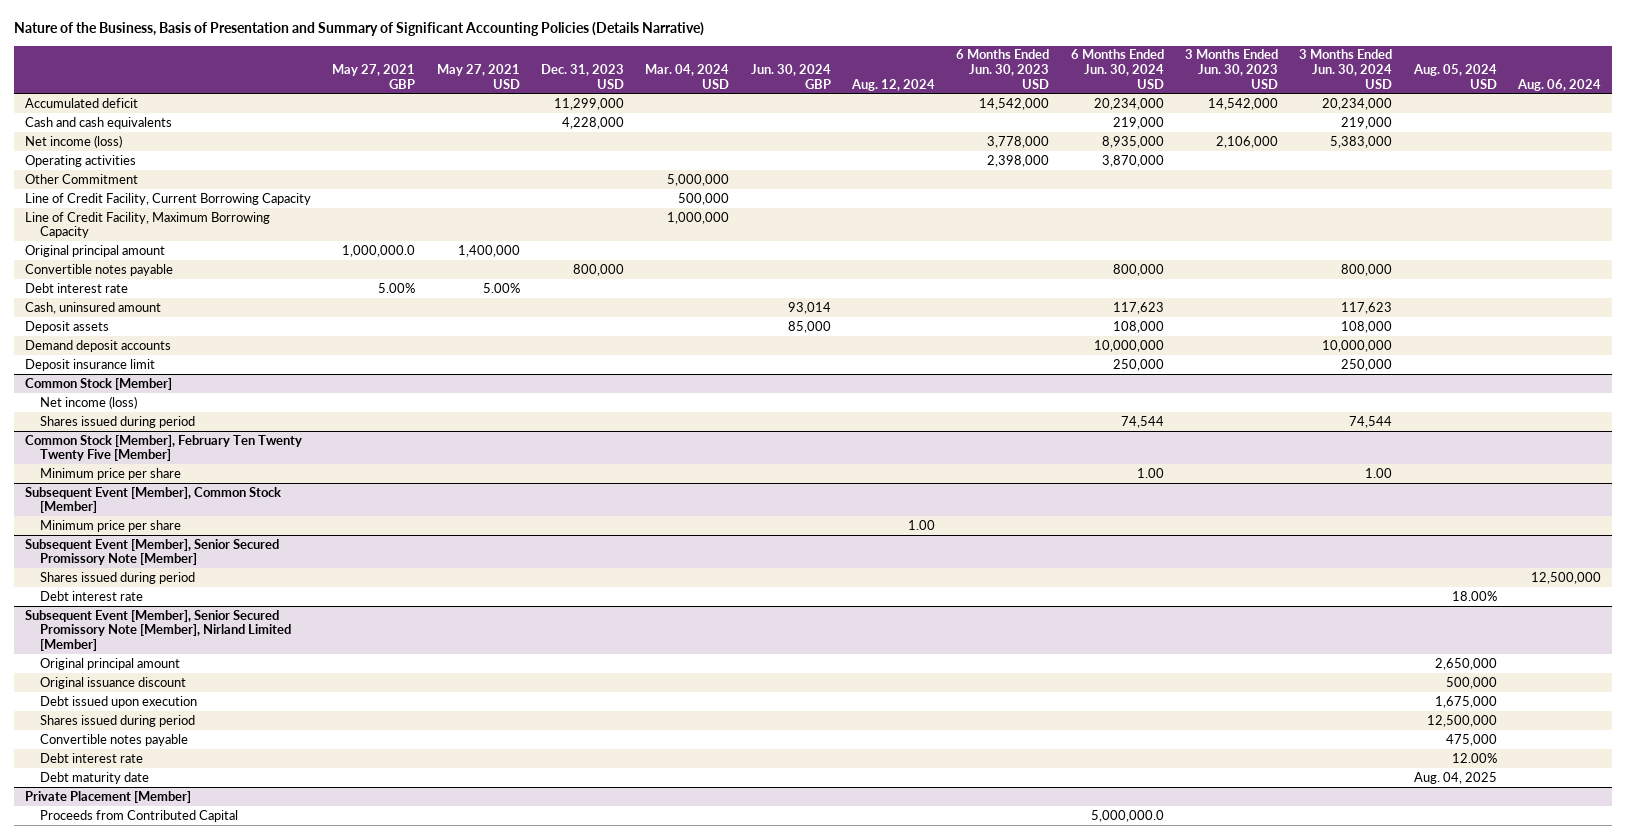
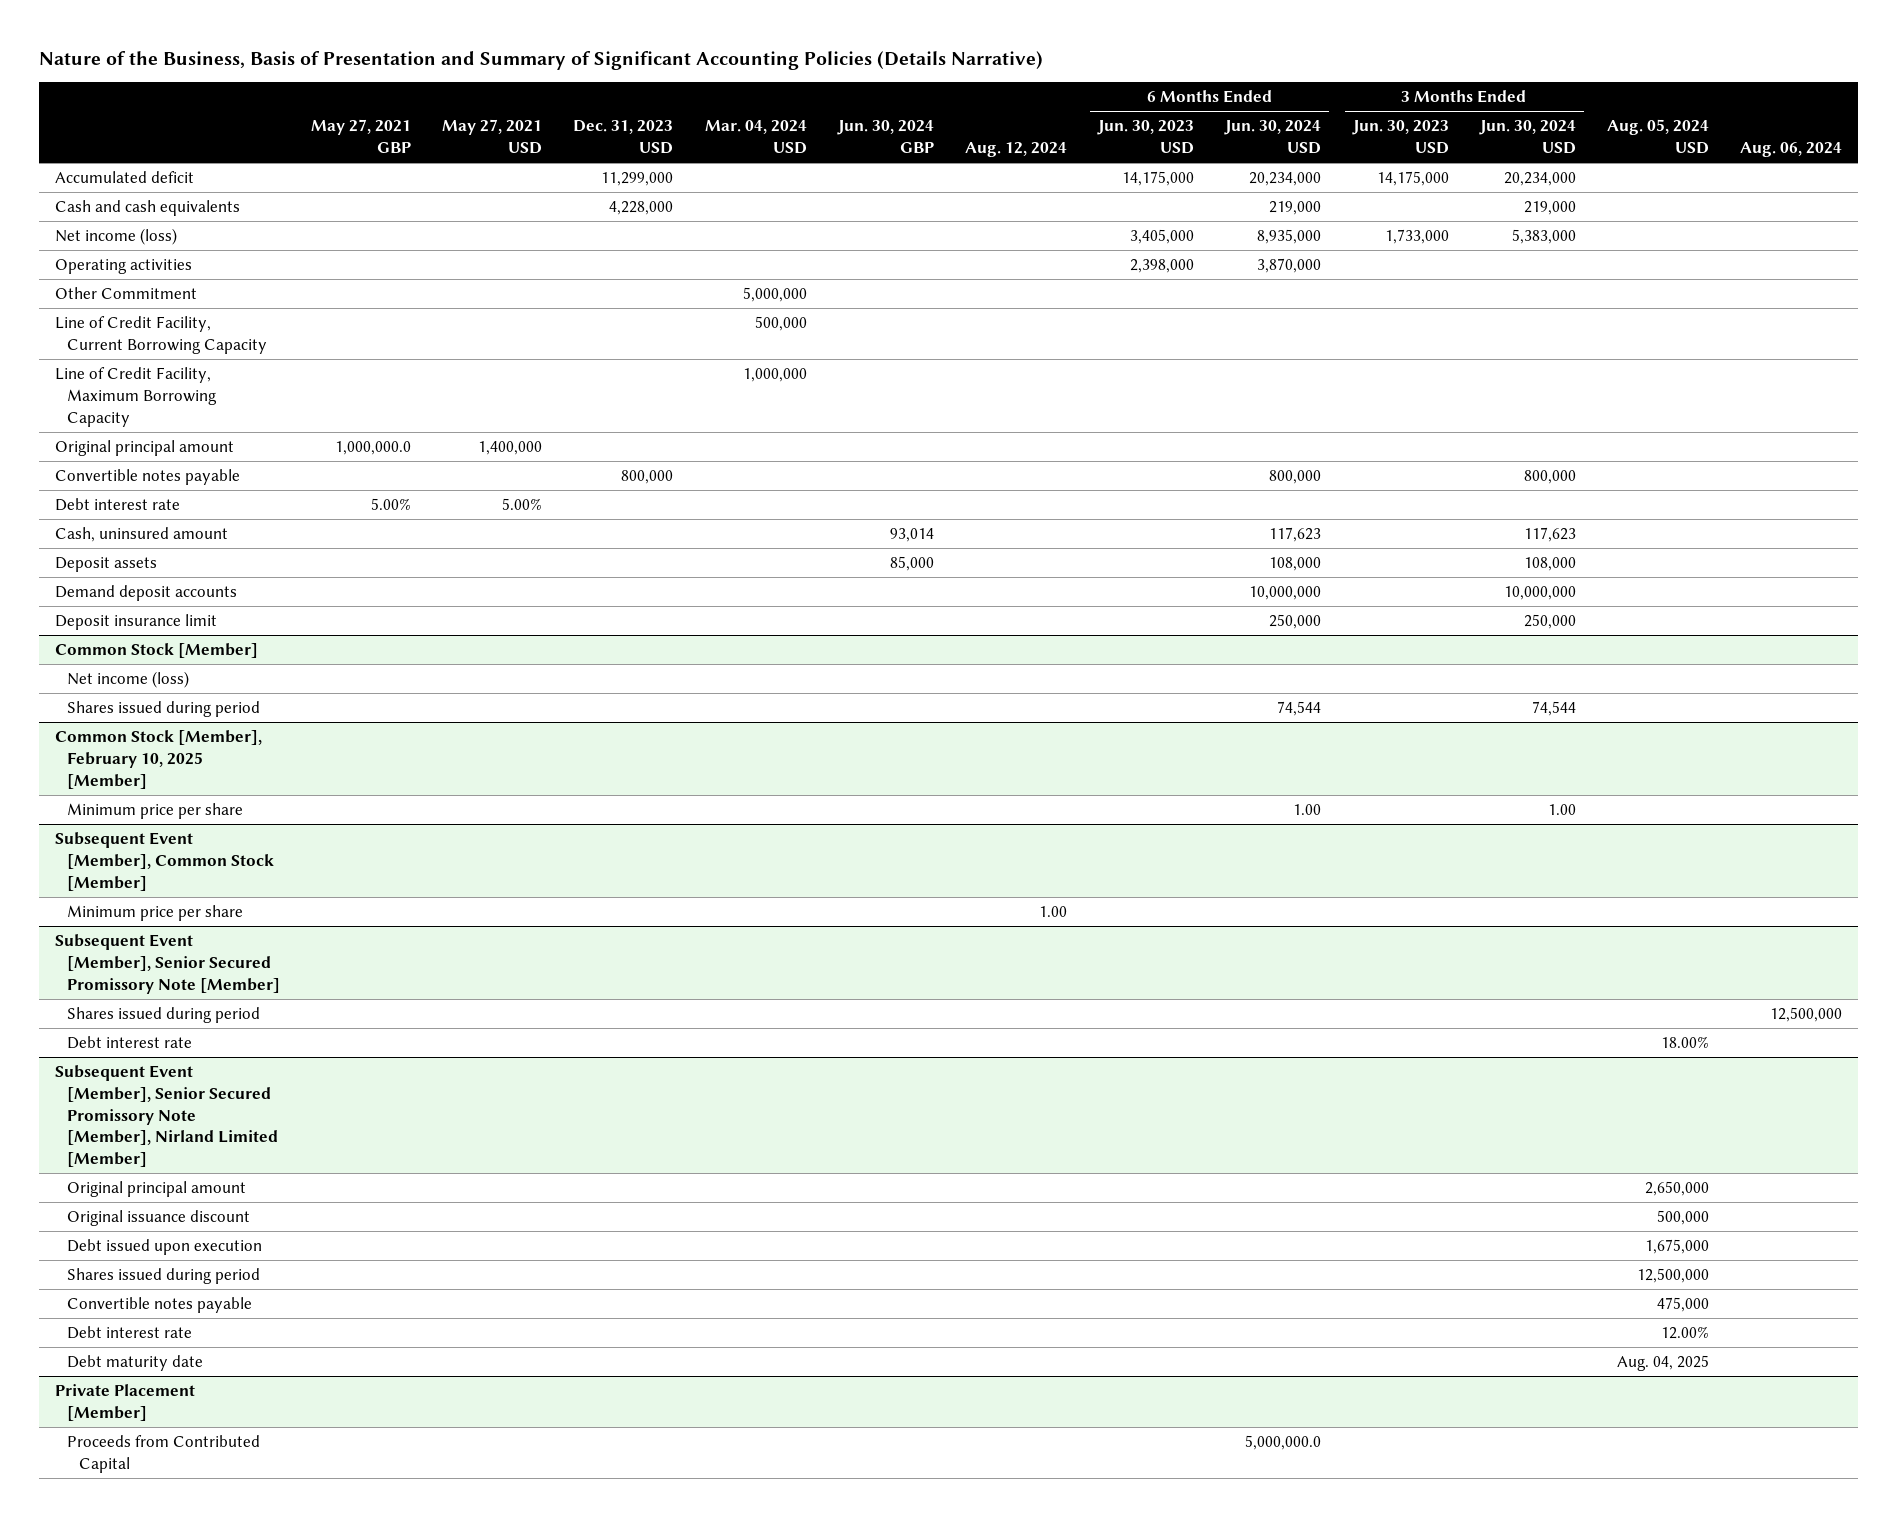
[979,97,1050,110] 14,542,000 -> [1122,171,1195,187] 14,175,000
[1208,97,1279,110] 14,542,000 -> [1376,171,1449,187] 14,175,000
[987,135,1050,148] 3,778,000 -> [1130,229,1195,245] 3,405,000
[1216,135,1279,148] 2,106,000 -> [1384,229,1449,245] 1,733,000
[24,434,302,462] Common Stock [Member], February Ten Twenty Twenty Five [Member] -> [54,730,262,789] Common Stock [Member], February 10, 2025 [Member]

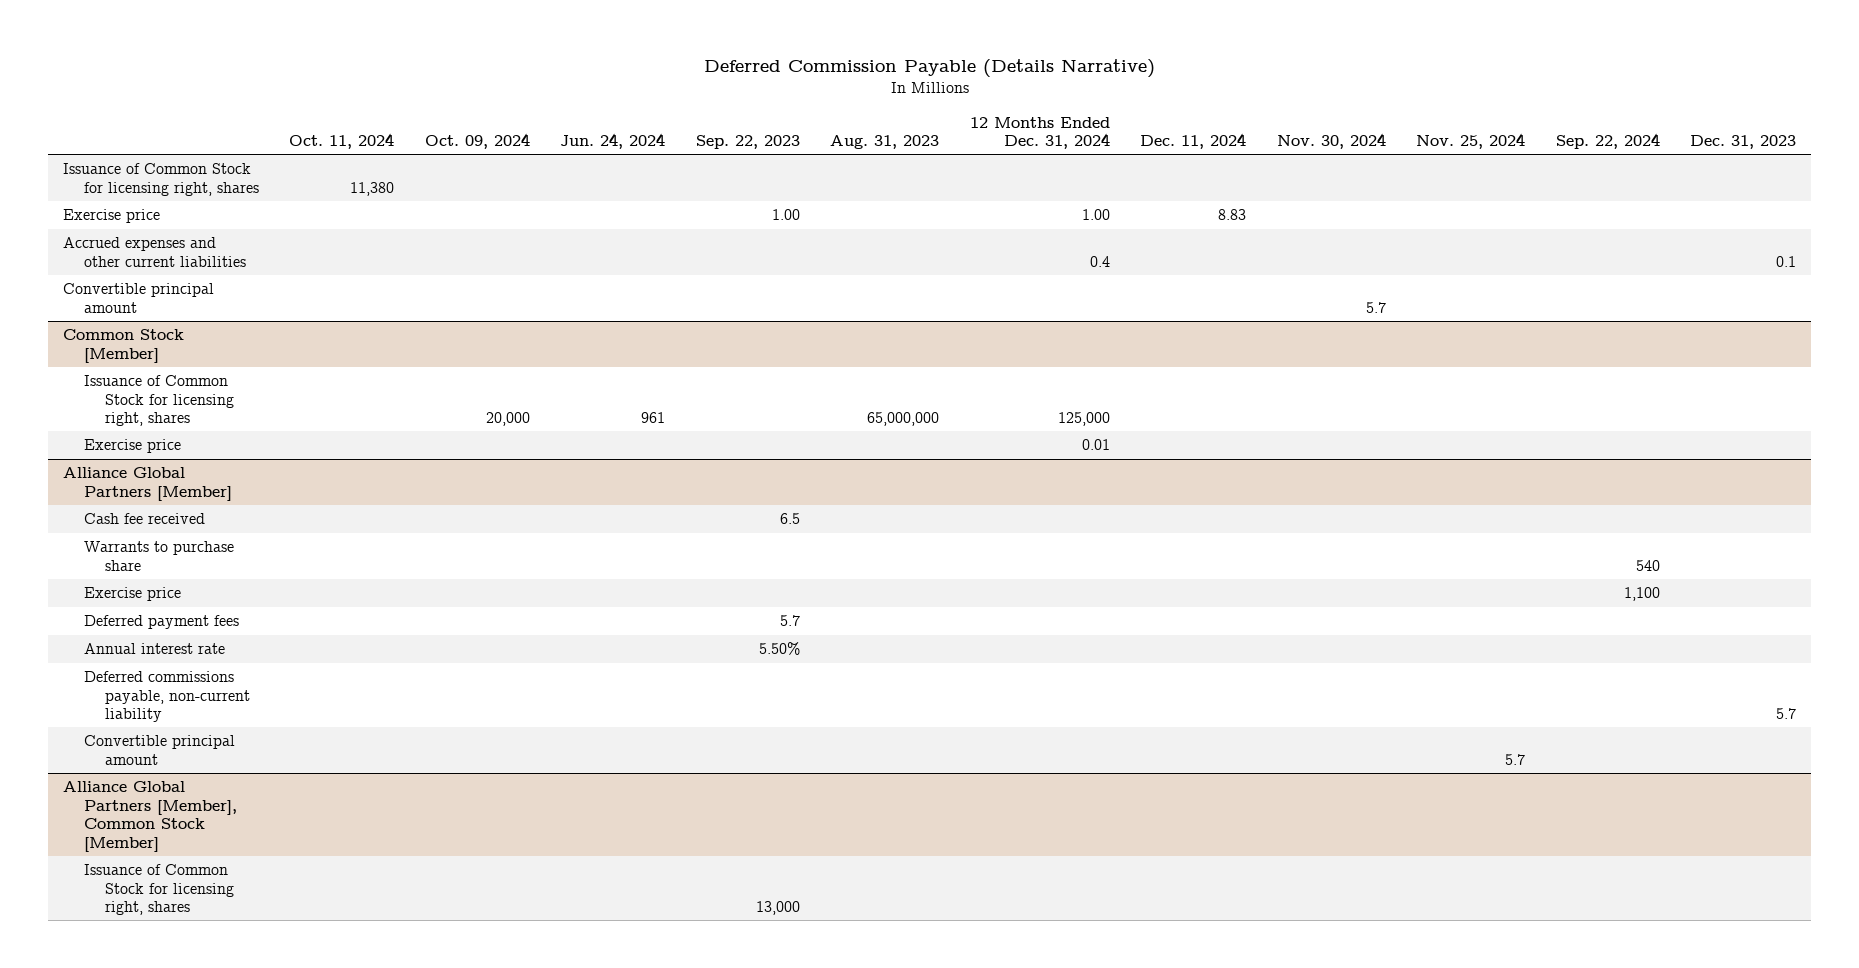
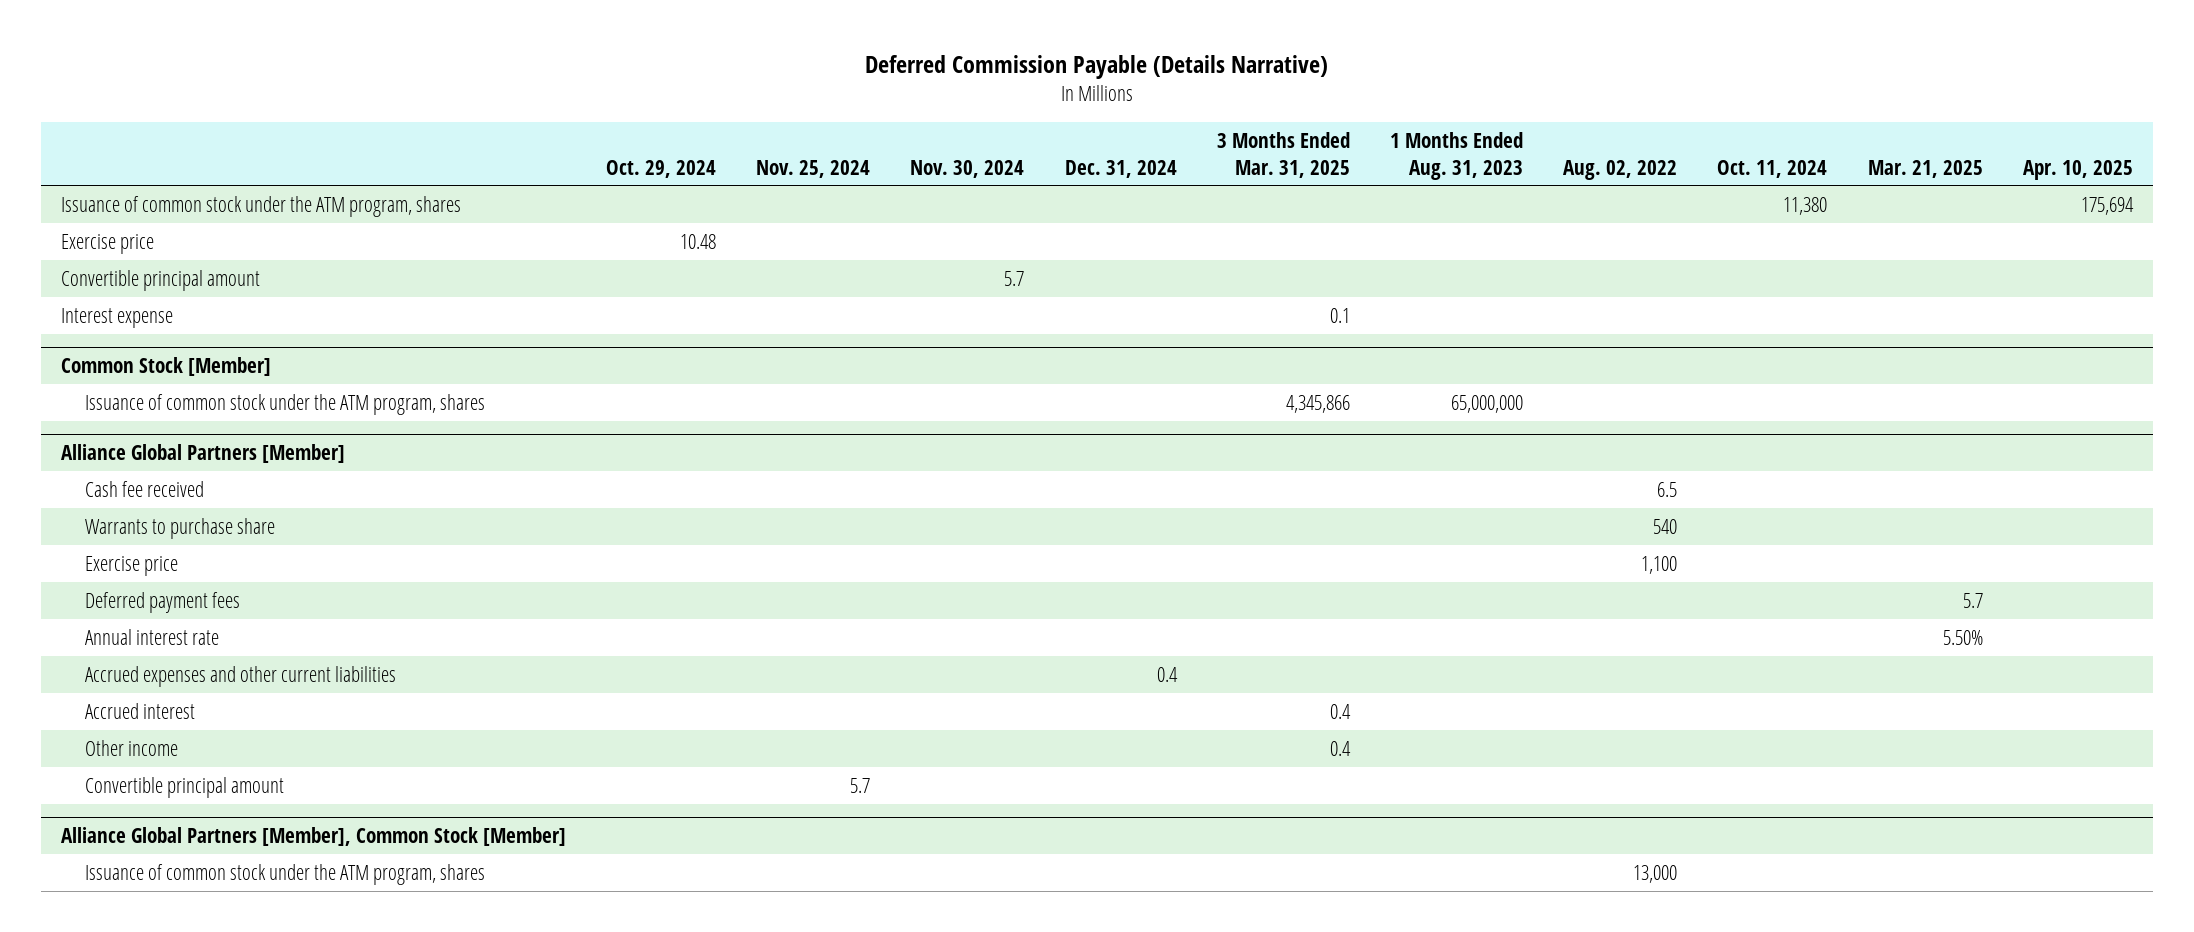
[424,132,530,149] Oct. 09, 2024 -> none
[560,132,666,149] Jun. 24, 2024 -> none
[695,134,800,149] Sep. 22, 2023 -> none
[830,134,940,149] Aug. 31, 2023 -> none
[969,116,1110,149] 12 Months Ended Dec. 31, 2024 -> none
[1140,132,1247,149] Dec. 11, 2024 -> none
[1555,132,1660,149] Sep. 22, 2024 -> none
[1690,134,1797,149] Dec. 31, 2023 -> none
none -> [606,159,717,178] Oct. 29, 2024
none -> [1064,159,1177,178] Dec. 31, 2024
none -> [1216,132,1350,178] 3 Months Ended Mar. 31, 2025
none -> [1390,132,1524,180] 1 Months Ended Aug. 31, 2023
none -> [1563,159,1678,180] Aug. 02, 2022
none -> [1867,159,1983,178] Mar. 21, 2025
none -> [2022,159,2133,180] Apr. 10, 2025
[62,163,259,196] Issuance of Common Stock for licensing right, shares -> [60,195,461,217] Issuance of common stock under the ATM program, shares
[62,237,246,267] Accrued expenses and other current liabilities -> none
none -> [60,307,173,328] Interest expense
[83,439,181,454] Exercise price -> none
[83,375,234,427] Issuance of Common Stock for licensing right, shares -> [84,393,485,415] Issuance of common stock under the ATM program, shares
[83,671,250,723] Deferred commissions payable, non-current liability -> none
none -> [84,665,396,687] Accrued expenses and other current liabilities
none -> [84,702,195,719] Accrued interest
none -> [84,739,178,756] Other income
[83,864,234,916] Issuance of Common Stock for licensing right, shares -> [84,863,485,885] Issuance of common stock under the ATM program, shares

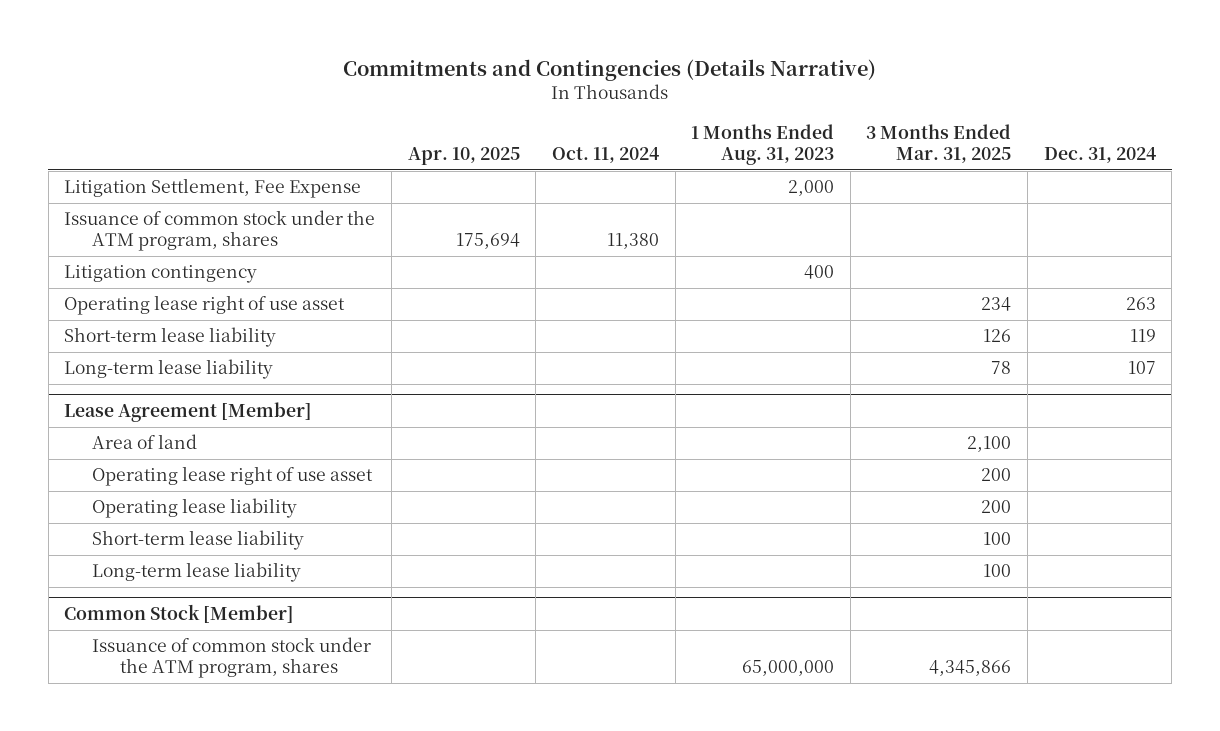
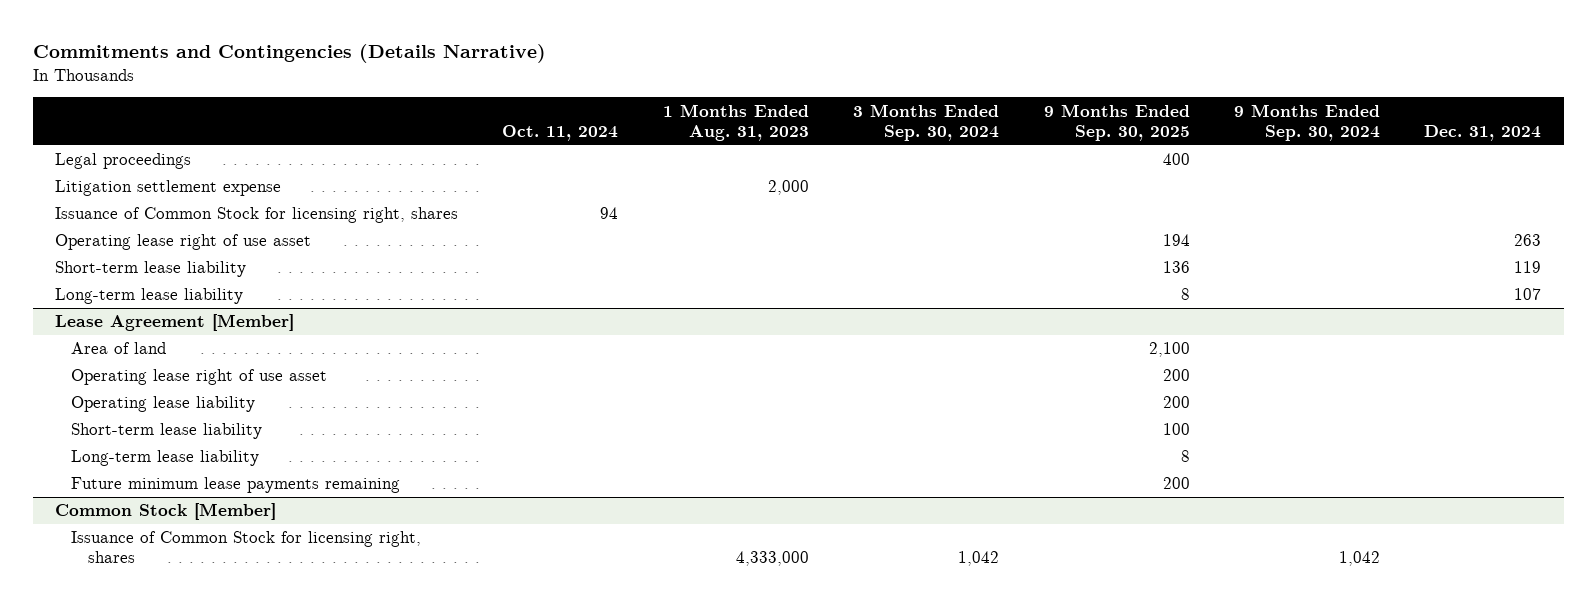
[407,147,520,166] Apr. 10, 2025 -> none
[866,124,1012,164] 3 Months Ended Mar. 31, 2025 -> none
none -> [853,103,1000,141] 3 Months Ended Sep. 30, 2024
none -> [1043,103,1190,141] 9 Months Ended Sep. 30, 2025
none -> [1233,103,1380,141] 9 Months Ended Sep. 30, 2024
[64,265,258,284] Litigation contingency -> none
none -> [54,153,191,170] Legal proceedings
[64,178,362,199] Litigation Settlement, Fee Expense -> [54,180,281,197] Litigation settlement expense
[64,210,376,252] Issuance of common stock under the ATM program, shares -> [54,207,458,224] Issuance of Common Stock for licensing right, shares
[606,233,659,250] 11,380 -> [600,207,619,220] 94
none -> [71,477,401,494] Future minimum lease payments remaining
[92,637,372,679] Issuance of common stock under the ATM program, shares -> [71,531,422,564] Issuance of Common Stock for licensing right, shares
[742,660,835,677] 65,000,000 -> [735,551,809,567] 4,333,000

